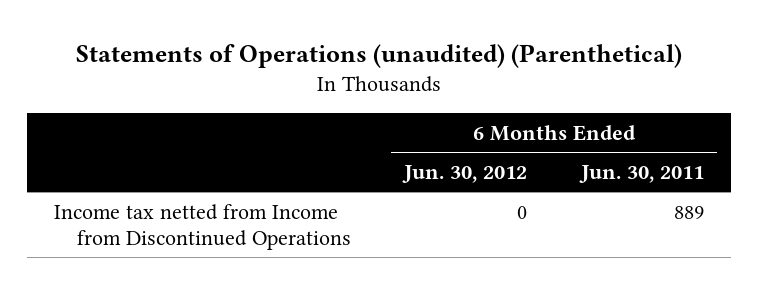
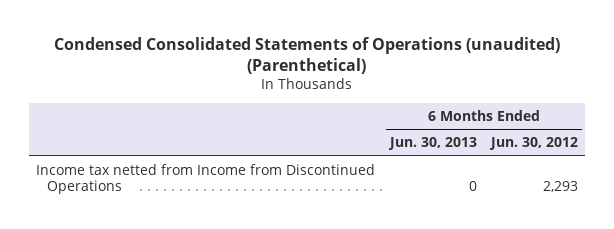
[75,43,682,68] Statements of Operations (unaudited) (Parenthetical) -> [54,37,561,75] Condensed Consolidated Statements of Operations (unaudited) (Parenthetical)
[578,165,704,184] Jun. 30, 2011 -> none
none -> [387,137,477,151] Jun. 30, 2013
[517,205,528,219] 0 -> [542,181,578,193] 2,293

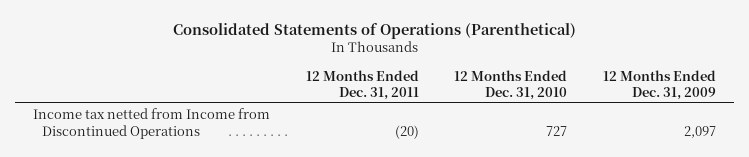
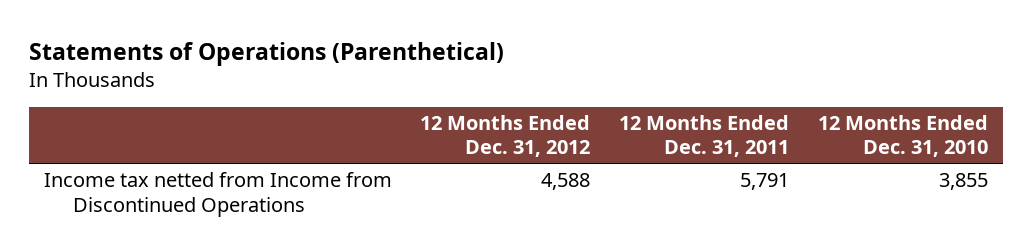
[172,23,576,40] Consolidated Statements of Operations (Parenthetical) -> [29,42,505,67] Statements of Operations (Parenthetical)
[603,69,717,100] 12 Months Ended Dec. 31, 2009 -> none
none -> [420,115,591,158] 12 Months Ended Dec. 31, 2012
[394,124,419,139] (20) -> [740,173,790,191] 5,791
[546,125,568,136] 727 -> [939,173,989,191] 3,855

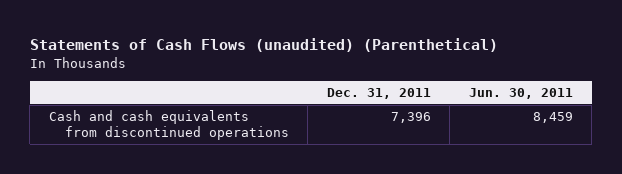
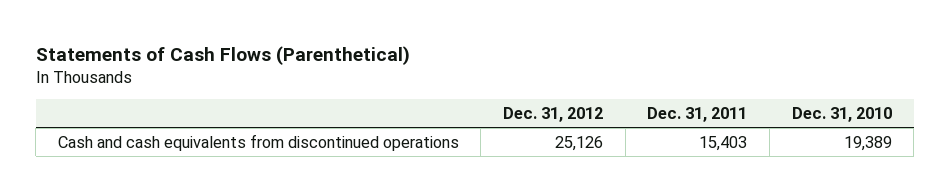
[29,38,498,53] Statements of Cash Flows (unaudited) (Parenthetical) -> [35,45,410,65] Statements of Cash Flows (Parenthetical)
[468,88,573,100] Jun. 30, 2011 -> none
none -> [503,107,604,123] Dec. 31, 2012
none -> [791,107,892,123] Dec. 31, 2010
[390,112,431,124] 7,396 -> [699,135,748,151] 15,403

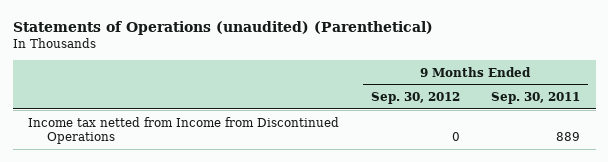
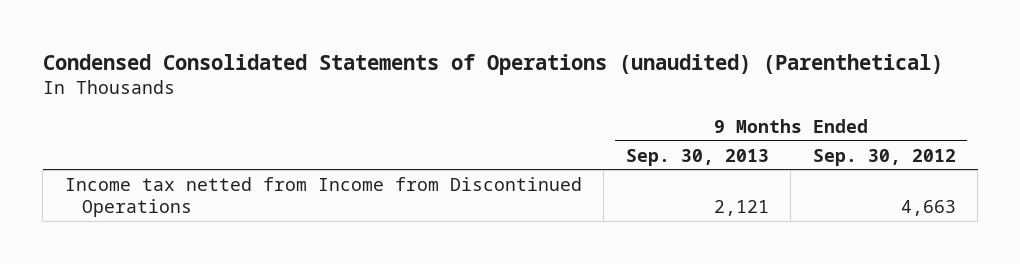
[12,20,433,35] Statements of Operations (unaudited) (Parenthetical) -> [42,54,943,76] Condensed Consolidated Statements of Operations (unaudited) (Parenthetical)
[490,91,580,104] Sep. 30, 2011 -> none
none -> [625,148,769,166] Sep. 30, 2013
[451,132,460,142] 0 -> [900,200,956,217] 4,663

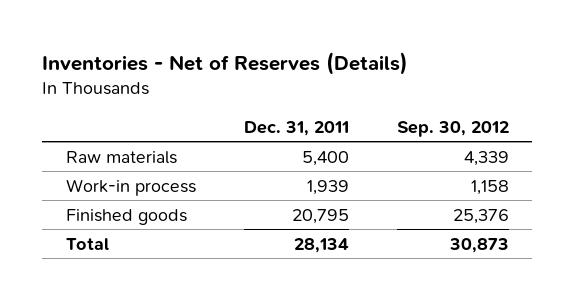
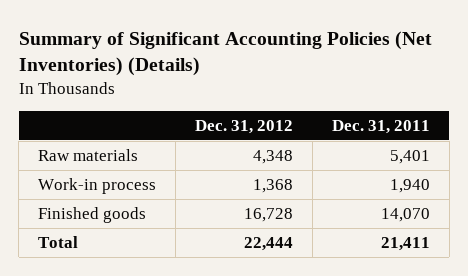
[42,52,409,76] Inventories - Net of Reserves (Details) -> [18,30,432,77] Summary of Significant Accounting Policies (Net Inventories) (Details)
[396,120,509,137] Sep. 30, 2012 -> none
none -> [195,119,294,134] Dec. 31, 2012
[301,150,349,166] 5,400 -> [389,149,430,164] 5,401
[306,179,349,195] 1,939 -> [389,178,430,193] 1,940
[291,208,349,224] 20,795 -> [380,207,430,222] 14,070
[293,237,349,253] 28,134 -> [380,236,430,251] 21,411

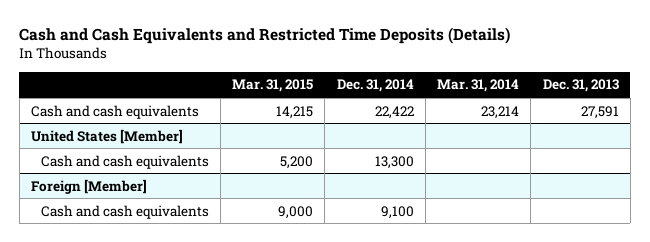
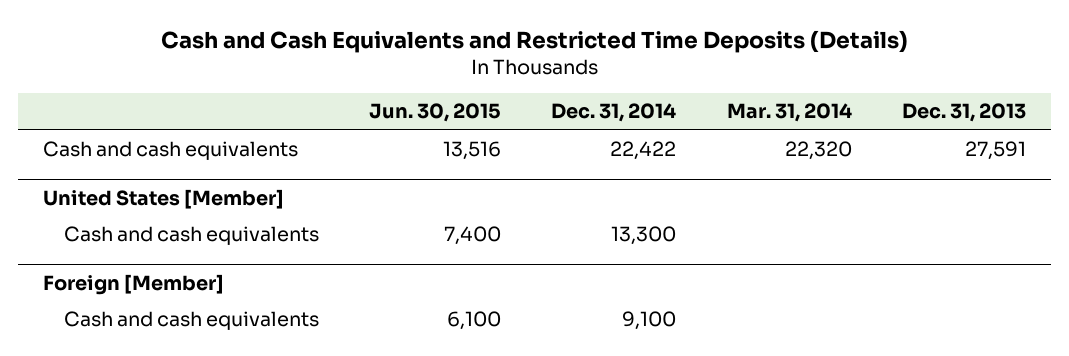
[232,79,314,93] Mar. 31, 2015 -> none
none -> [368,103,501,123] Jun. 30, 2015
[481,105,520,119] 23,214 -> [784,141,852,161] 22,320

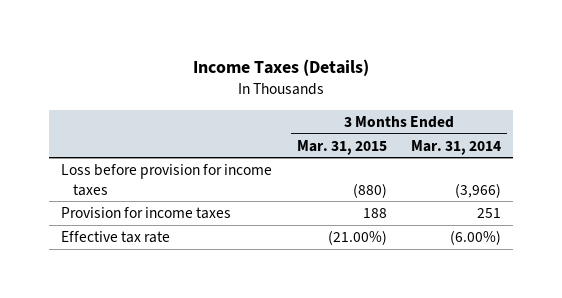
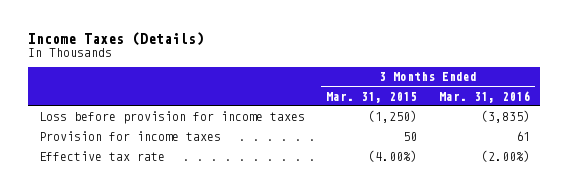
[411,139,502,155] Mar. 31, 2014 -> none
none -> [438,90,530,103] Mar. 31, 2016
[352,182,387,198] (880) -> [368,110,418,124] (1,250)
[362,207,387,218] 188 -> [403,132,418,142] 50
[327,229,387,245] (21.00%) -> [368,150,418,163] (4.00%)

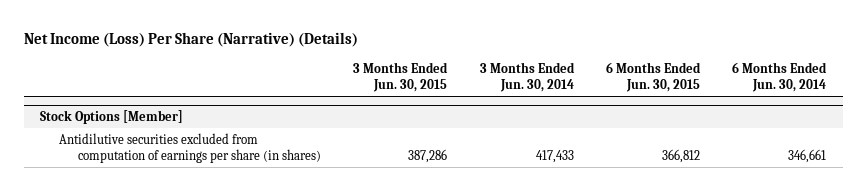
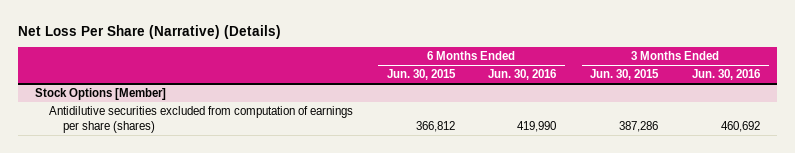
[23,32,358,48] Net Income (Loss) Per Share (Narrative) (Details) -> [17,24,281,39] Net Loss Per Share (Narrative) (Details)
[479,61,575,93] 3 Months Ended Jun. 30, 2014 -> none
[732,61,828,93] 6 Months Ended Jun. 30, 2014 -> none
none -> [488,69,557,81] Jun. 30, 2016
none -> [692,69,761,81] Jun. 30, 2016
[58,132,321,164] Antidilutive securities excluded from computation of earnings per share (in shares) -> [48,106,353,133] Antidilutive securities excluded from computation of earnings per share (shares)

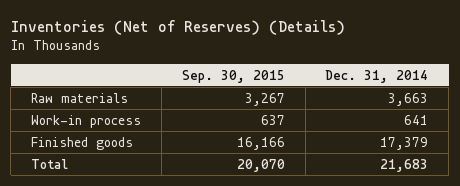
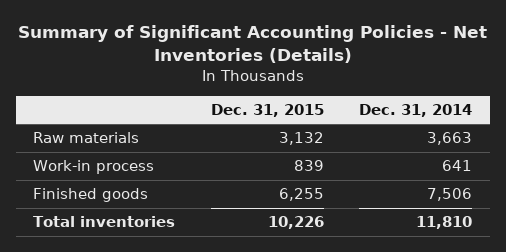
[10,19,345,35] Inventories (Net of Reserves) (Details) -> [17,25,487,64] Summary of Significant Accounting Policies - Net Inventories (Details)
[181,69,285,83] Sep. 30, 2015 -> none
none -> [210,103,324,117] Dec. 31, 2015
[380,136,429,150] 17,379 -> [427,188,473,202] 7,506
[31,158,69,169] Total -> [33,216,176,228] Total inventories
[380,158,429,172] 21,683 -> [416,216,473,230] 11,810

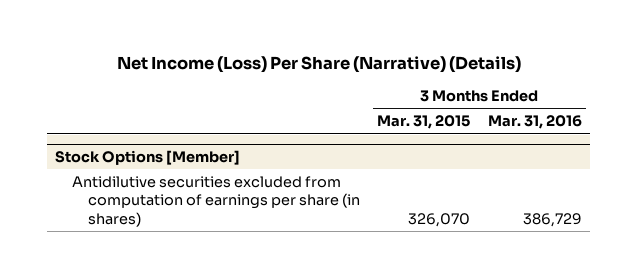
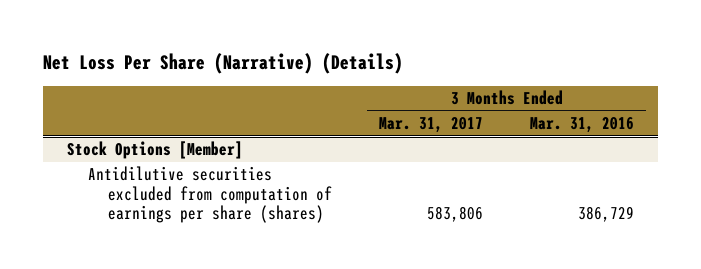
[116,55,521,73] Net Income (Loss) Per Share (Narrative) (Details) -> [43,53,404,75] Net Loss Per Share (Narrative) (Details)
[377,115,471,130] Mar. 31, 2015 -> none
none -> [379,117,484,134] Mar. 31, 2017
[71,175,360,227] Antidilutive securities excluded from computation of earnings per share (in shares) -> [87,166,333,224] Antidilutive securities excluded from computation of earnings per share (shares)

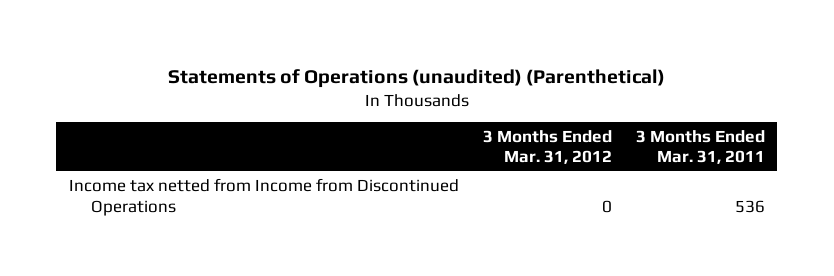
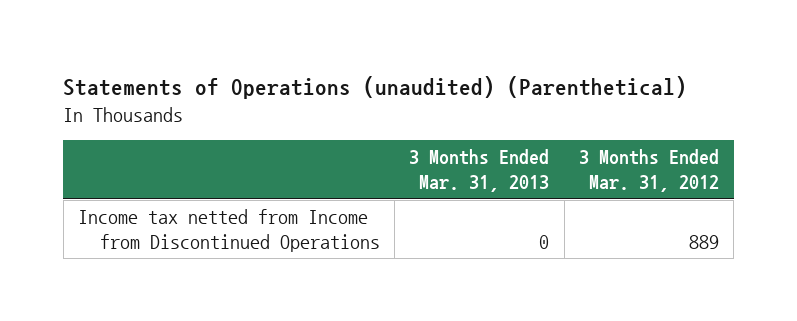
[636,129,766,165] 3 Months Ended Mar. 31, 2011 -> none
none -> [409,149,550,193] 3 Months Ended Mar. 31, 2013
[601,200,612,214] 0 -> [689,234,720,249] 889

